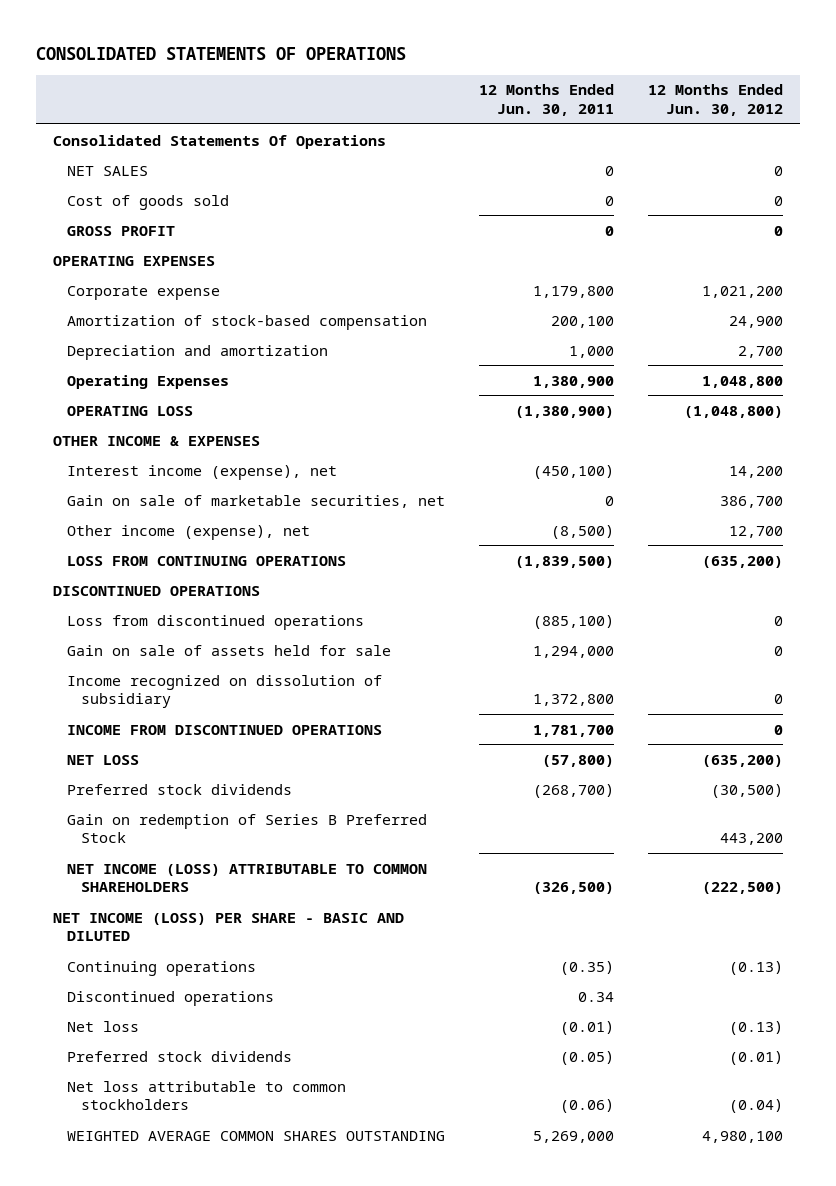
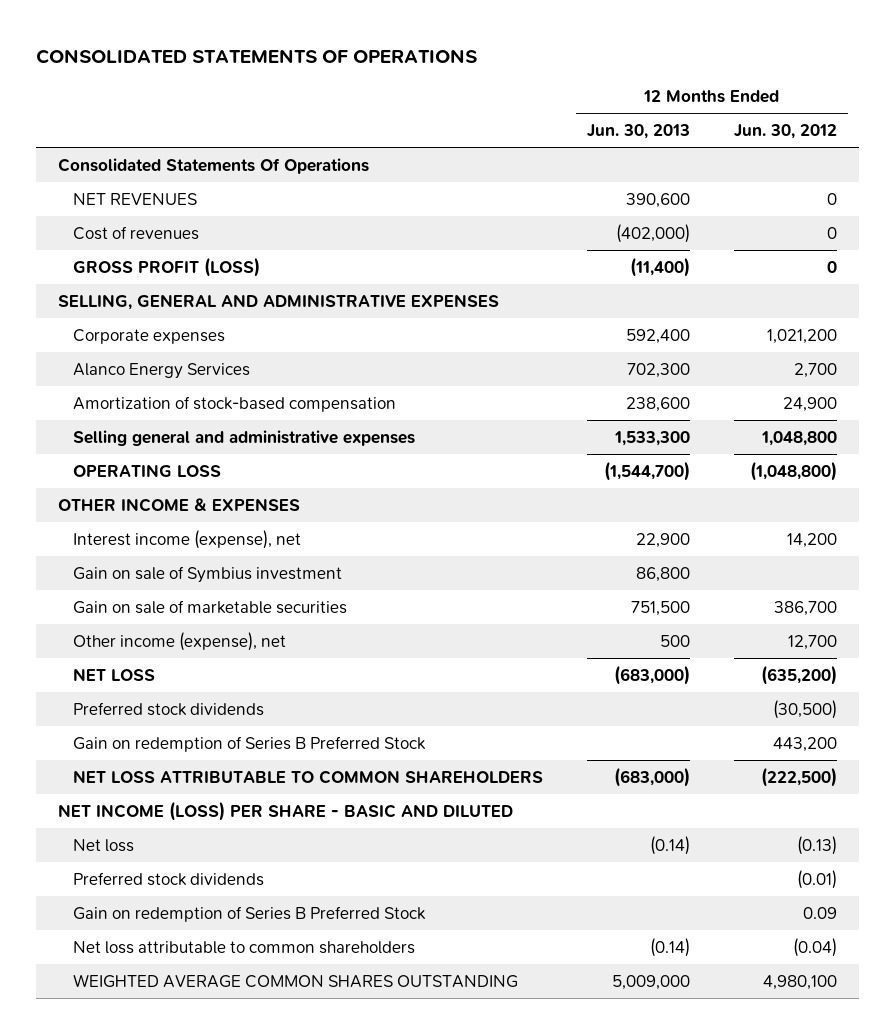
[478,84,614,116] 12 Months Ended Jun. 30, 2011 -> none
none -> [587,124,691,140] Jun. 30, 2013
[53,255,216,266] OPERATING EXPENSES -> none
[67,165,149,176] NET SALES -> [73,192,198,205] NET REVENUES
[67,194,230,210] Cost of goods sold -> [73,225,200,240] Cost of revenues
[67,225,176,236] GROSS PROFIT -> [73,256,261,277] GROSS PROFIT (LOSS)
none -> [58,293,500,310] SELLING, GENERAL AND ADMINISTRATIVE EXPENSES
[67,285,221,300] Corporate expense -> [73,328,226,344] Corporate expenses
none -> [73,362,251,379] Alanco Energy Services
[67,344,329,360] Depreciation and amortization -> none
[67,374,230,389] Operating Expenses -> [73,429,416,446] Selling general and administrative expenses
none -> [73,565,343,583] Gain on sale of Symbius investment
[67,494,446,508] Gain on sale of marketable securities, net -> [73,599,348,614] Gain on sale of marketable securities
[67,555,347,566] LOSS FROM CONTINUING OPERATIONS -> none
[53,585,261,596] DISCONTINUED OPERATIONS -> none
[67,614,365,630] Loss from discontinued operations -> none
[67,644,392,656] Gain on sale of assets held for sale -> none
[67,674,383,709] Income recognized on dissolution of subsidiary -> none
[67,724,383,735] INCOME FROM DISCONTINUED OPERATIONS -> none
[67,863,428,893] NET INCOME (LOSS) ATTRIBUTABLE TO COMMON SHAREHOLDERS -> [73,769,544,784] NET LOSS ATTRIBUTABLE TO COMMON SHAREHOLDERS
[67,960,257,976] Continuing operations -> none
[67,990,275,1006] Discontinued operations -> none
none -> [73,905,427,922] Gain on redemption of Series B Preferred Stock
[67,1080,347,1111] Net loss attributable to common stockholders -> [73,940,416,954] Net loss attributable to common shareholders

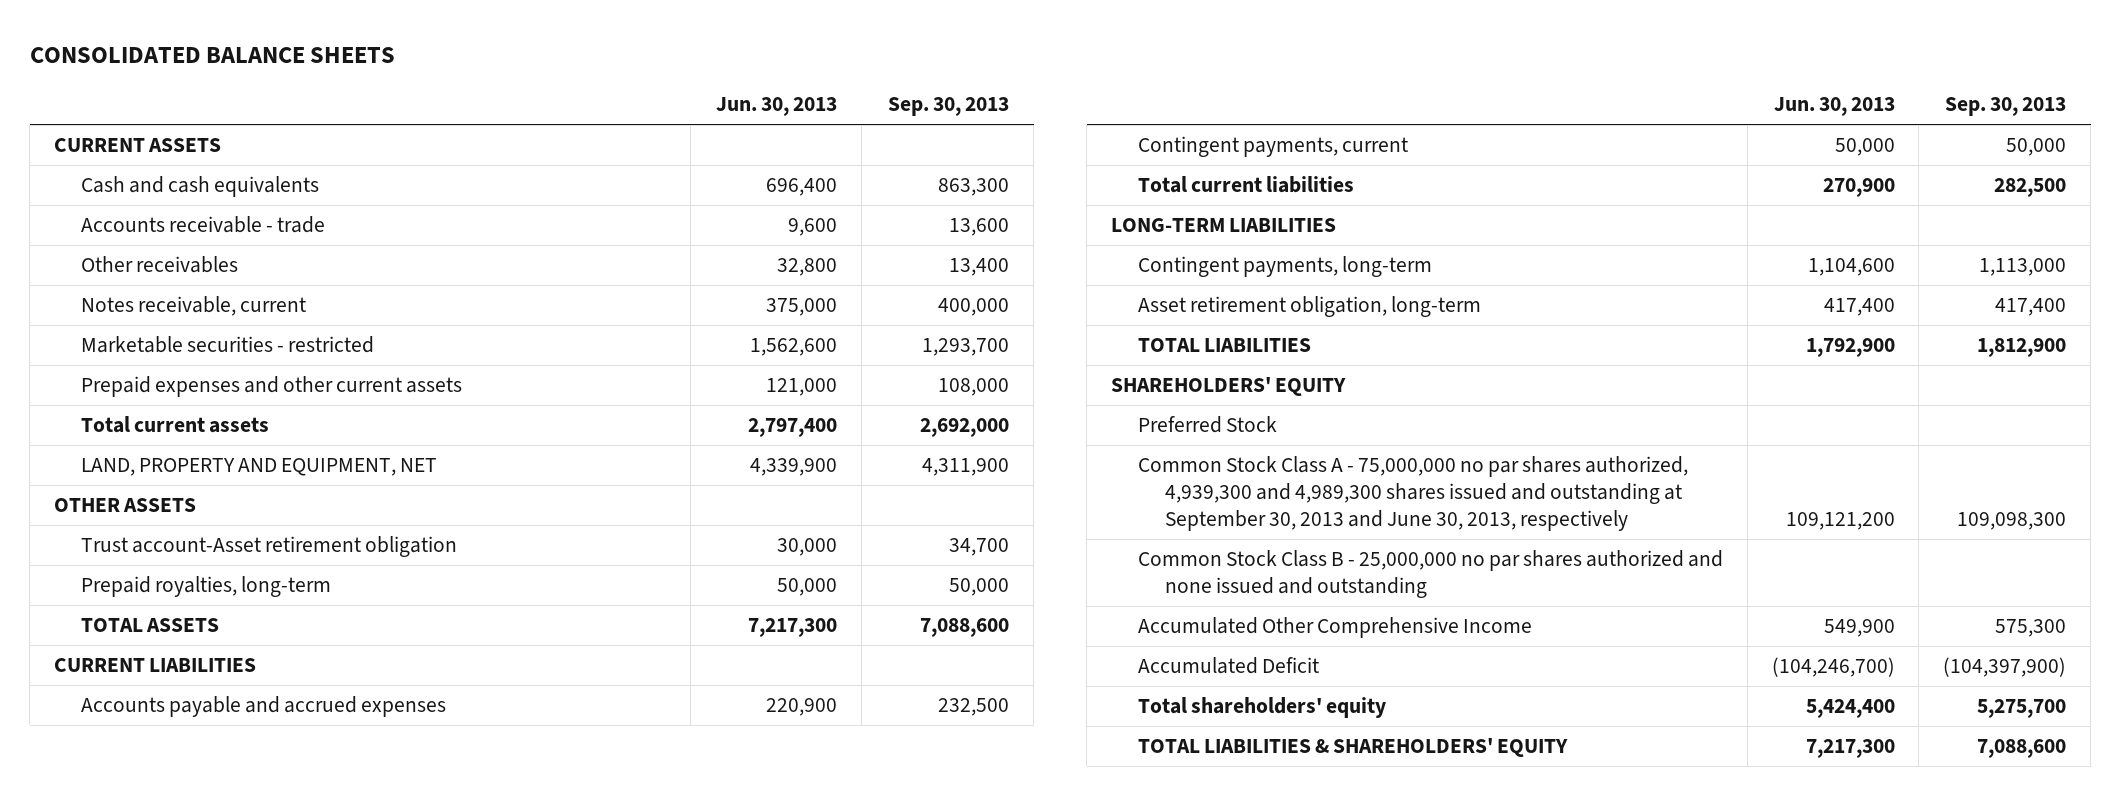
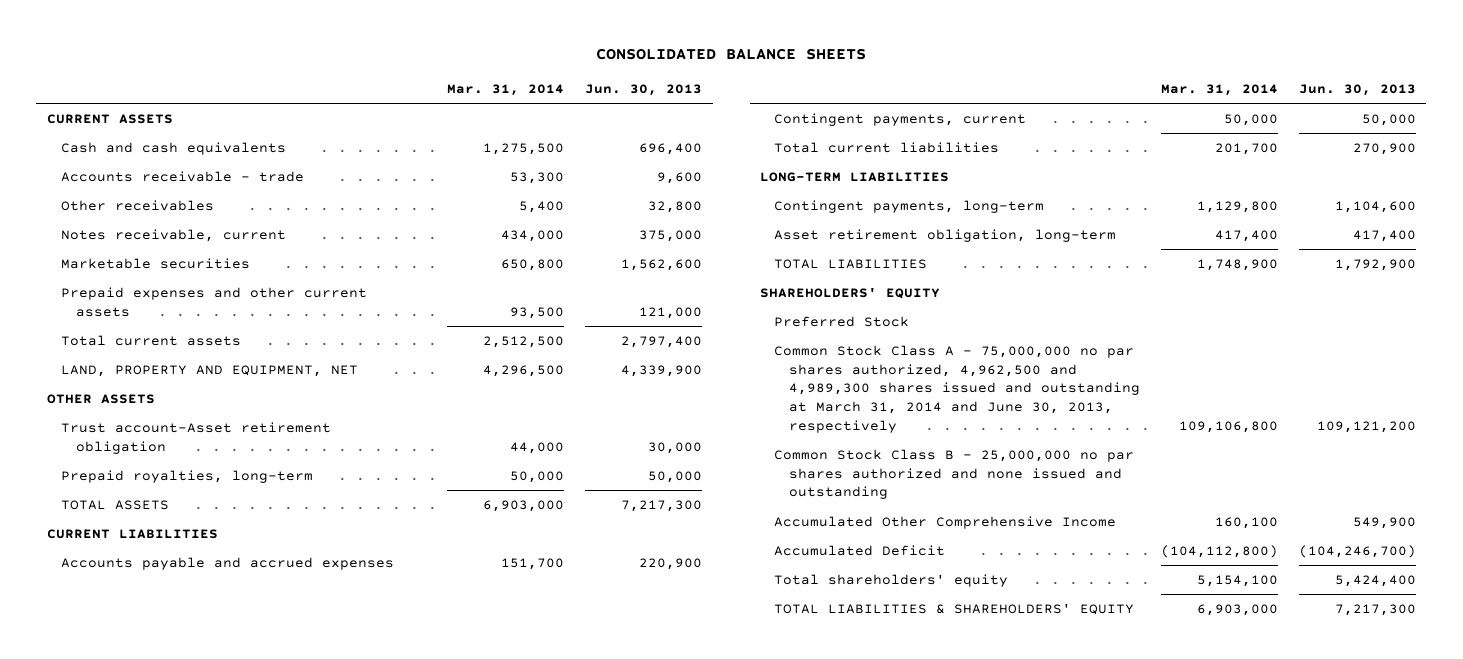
[888,97,1010,117] Sep. 30, 2013 -> none
none -> [447,83,565,96] Mar. 31, 2014
[80,336,374,354] Marketable securities - restricted -> [61,258,251,270] Marketable securities
[1137,456,1688,532] Common Stock Class A - 75,000,000 no par shares authorized, 4,939,300 and 4,989,300 shares issued and outstanding at September 30, 2013 and June 30, 2013, respectively -> [774,345,1140,433] Common Stock Class A - 75,000,000 no par shares authorized, 4,962,500 and 4,989,300 shares issued and outstanding at March 31, 2014 and June 30, 2013, respectively

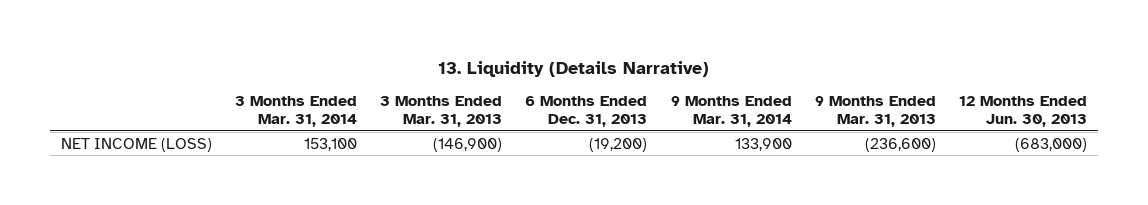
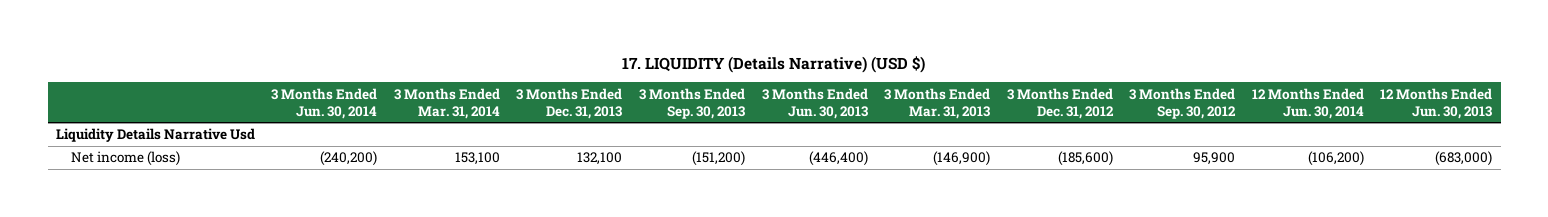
[437,60,709,77] 13. Liquidity (Details Narrative) -> [622,55,926,73] 17. LIQUIDITY (Details Narrative) (USD $)
[525,95,648,128] 6 Months Ended Dec. 31, 2013 -> none
[670,95,792,128] 9 Months Ended Mar. 31, 2014 -> none
[814,95,936,128] 9 Months Ended Mar. 31, 2013 -> none
none -> [271,87,378,119] 3 Months Ended Jun. 30, 2014
none -> [516,87,623,119] 3 Months Ended Dec. 31, 2013
none -> [638,87,745,119] 3 Months Ended Sep. 30, 2013
none -> [761,87,868,119] 3 Months Ended Jun. 30, 2013
none -> [1006,87,1114,119] 3 Months Ended Dec. 31, 2012
none -> [1129,87,1237,119] 3 Months Ended Sep. 30, 2012
none -> [1251,87,1364,119] 12 Months Ended Jun. 30, 2014
none -> [55,128,255,143] Liquidity Details Narrative Usd
[61,137,213,152] NET INCOME (LOSS) -> [70,151,180,167] Net income (loss)

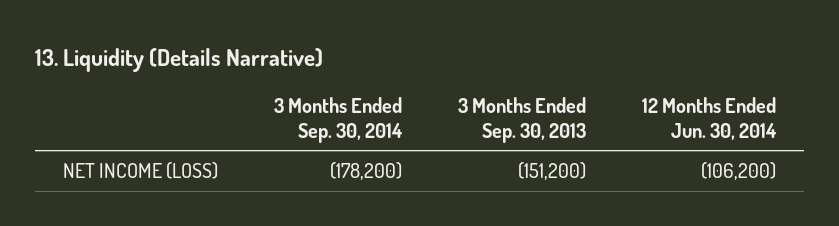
[622,55,926,73] 17. LIQUIDITY (Details Narrative) (USD $) -> [34,47,323,72] 13. Liquidity (Details Narrative)
[271,87,378,119] 3 Months Ended Jun. 30, 2014 -> none
[393,87,500,119] 3 Months Ended Mar. 31, 2014 -> none
[516,87,623,119] 3 Months Ended Dec. 31, 2013 -> none
[761,87,868,119] 3 Months Ended Jun. 30, 2013 -> none
[884,87,991,119] 3 Months Ended Mar. 31, 2013 -> none
[1006,87,1114,119] 3 Months Ended Dec. 31, 2012 -> none
[1129,87,1237,119] 3 Months Ended Sep. 30, 2012 -> none
[1380,87,1493,119] 12 Months Ended Jun. 30, 2013 -> none
none -> [273,96,403,143] 3 Months Ended Sep. 30, 2014
[55,128,255,143] Liquidity Details Narrative Usd -> none
[70,151,180,167] Net income (loss) -> [62,162,218,180] NET INCOME (LOSS)

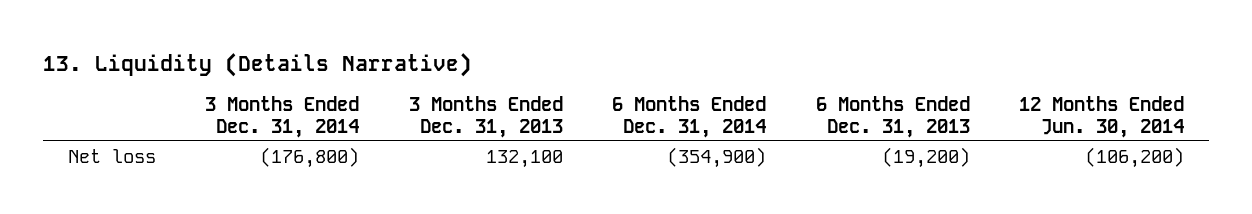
[273,96,403,143] 3 Months Ended Sep. 30, 2014 -> none
[458,96,587,143] 3 Months Ended Sep. 30, 2013 -> none
none -> [205,96,360,138] 3 Months Ended Dec. 31, 2014
none -> [408,96,563,138] 3 Months Ended Dec. 31, 2013
none -> [612,96,767,138] 6 Months Ended Dec. 31, 2014
none -> [815,96,970,138] 6 Months Ended Dec. 31, 2013
[62,162,218,180] NET INCOME (LOSS) -> [67,149,156,164] Net loss

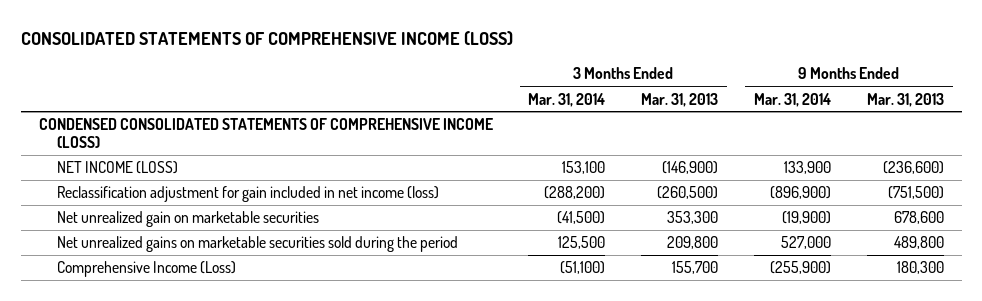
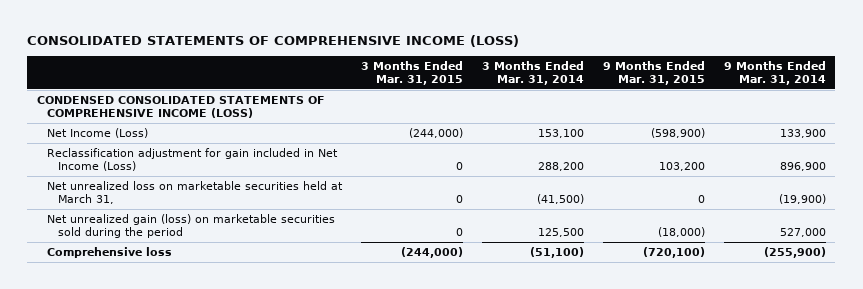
[641,92,719,107] Mar. 31, 2013 -> none
[866,92,944,107] Mar. 31, 2013 -> none
none -> [361,60,464,86] 3 Months Ended Mar. 31, 2015
none -> [602,60,705,86] 9 Months Ended Mar. 31, 2015
[56,161,178,175] NET INCOME (LOSS) -> [47,127,149,138] Net Income (Loss)
[56,186,439,203] Reclassification adjustment for gain included in net income (loss) -> [47,147,339,172] Reclassification adjustment for gain included in Net Income (Loss)
[544,186,606,200] (288,200) -> [537,162,584,172] 288,200
[769,186,831,200] (896,900) -> [779,162,826,172] 896,900
[56,211,319,228] Net unrealized gain on marketable securities -> [47,180,344,205] Net unrealized loss on marketable securities held at March 31,
[56,236,458,253] Net unrealized gains on marketable securities sold during the period -> [47,213,336,239] Net unrealized gain (loss) on marketable securities sold during the period
[56,261,236,278] Comprehensive Income (Loss) -> [47,246,173,258] Comprehensive loss

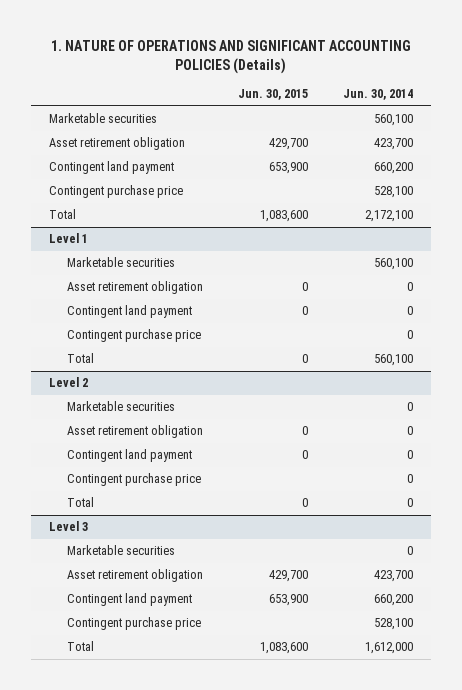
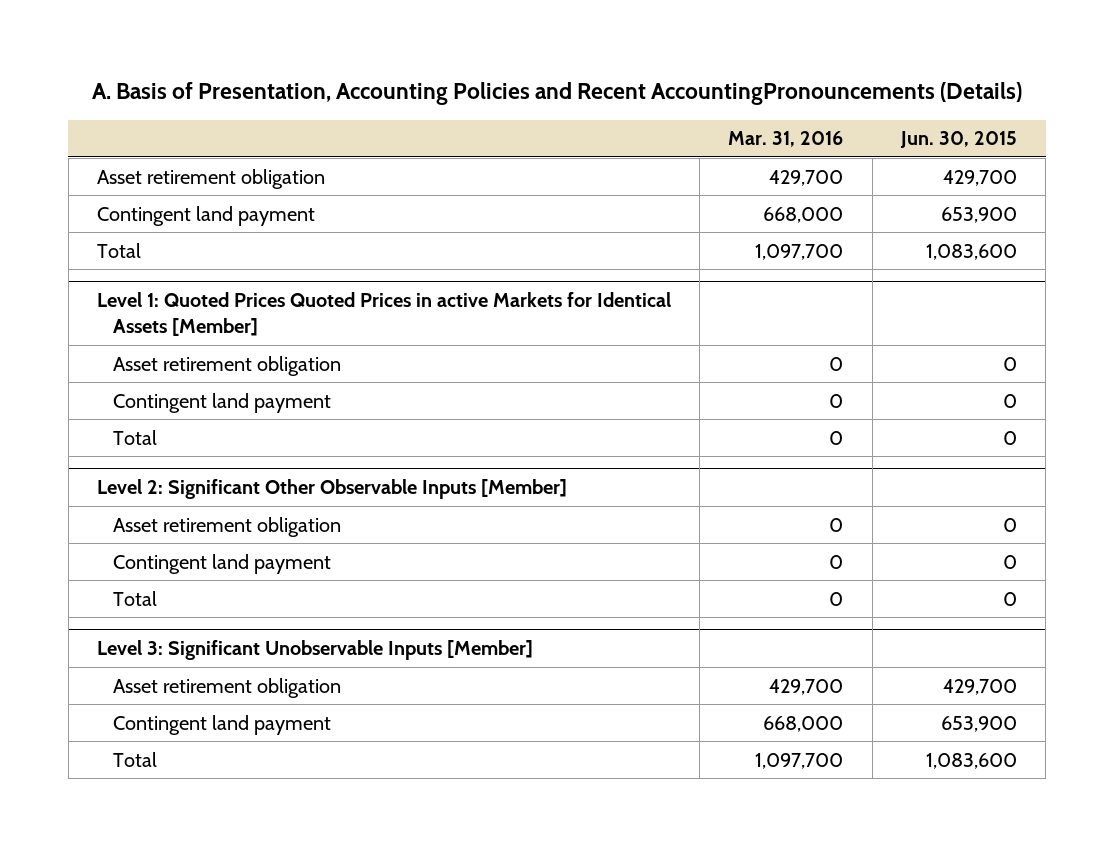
[51,39,412,74] 1. NATURE OF OPERATIONS AND SIGNIFICANT ACCOUNTING POLICIES (Details) -> [91,82,1022,106] A. Basis of Presentation, Accounting Policies and Recent AccountingPronouncements (Details)
[342,89,413,101] Jun. 30, 2014 -> none
none -> [728,131,844,148] Mar. 31, 2016
[49,113,158,124] Marketable securities -> none
[49,185,184,199] Contingent purchase price -> none
[66,257,175,268] Marketable securities -> none
[49,233,89,244] Level 1 -> [97,292,672,337] Level 1: Quoted Prices Quoted Prices in active Markets for Identical Assets [Member]
[66,329,201,343] Contingent purchase price -> none
[66,401,175,412] Marketable securities -> none
[49,377,89,388] Level 2 -> [97,479,568,500] Level 2: Significant Other Observable Inputs [Member]
[66,473,201,487] Contingent purchase price -> none
[66,545,175,556] Marketable securities -> none
[49,521,89,532] Level 3 -> [97,640,534,661] Level 3: Significant Unobservable Inputs [Member]
[66,617,201,631] Contingent purchase price -> none

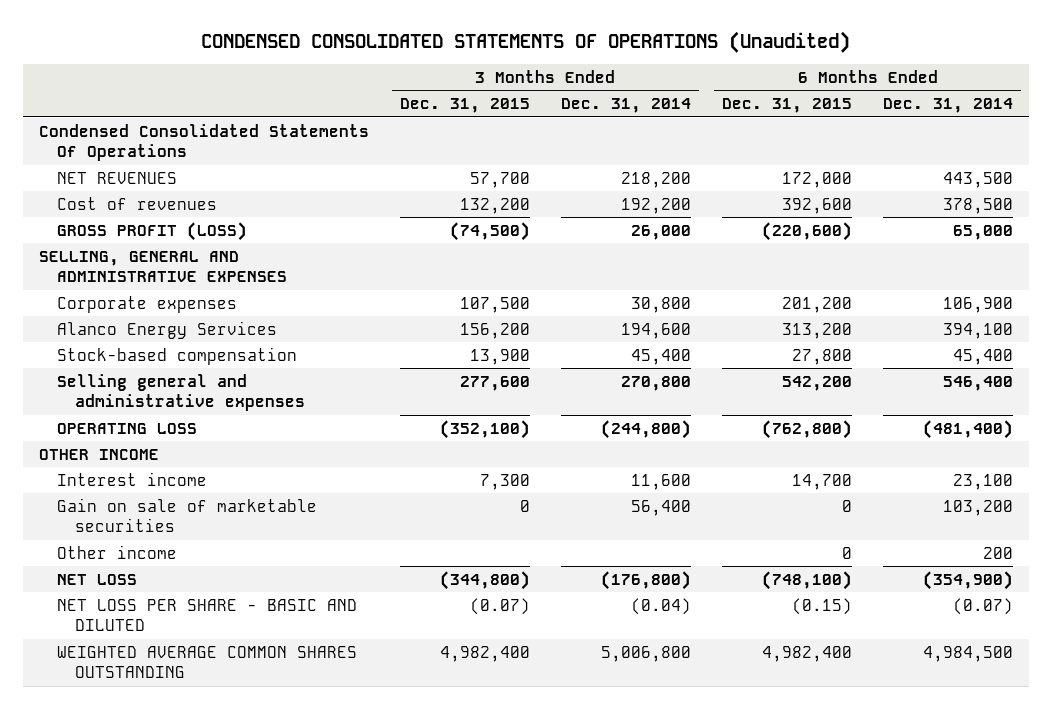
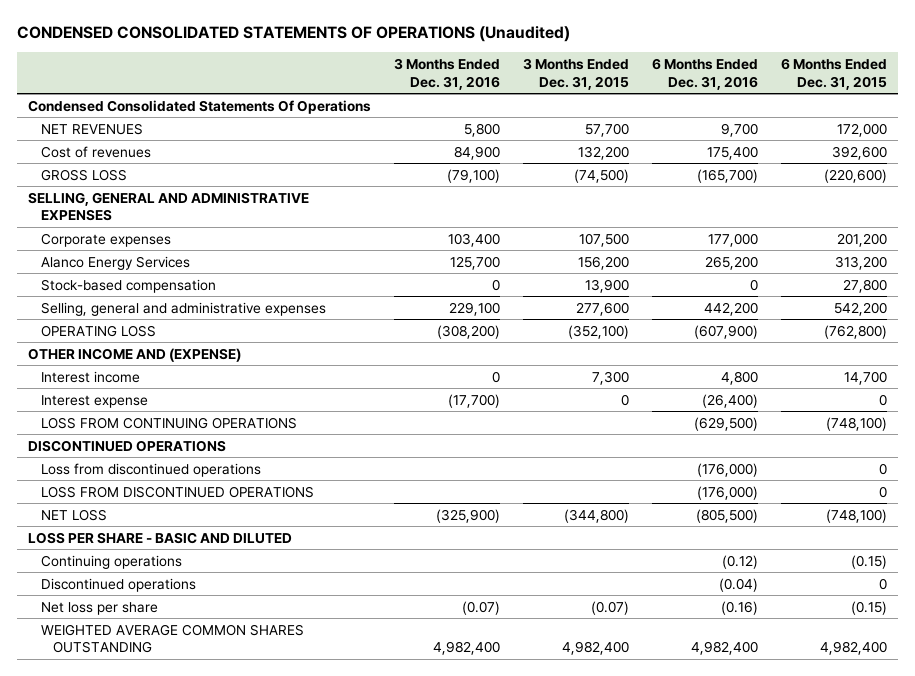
[560,98,691,114] Dec. 31, 2014 -> none
[883,98,1014,114] Dec. 31, 2014 -> none
none -> [394,58,501,90] 3 Months Ended Dec. 31, 2016
none -> [651,58,758,90] 6 Months Ended Dec. 31, 2016
[56,221,247,241] GROSS PROFIT (LOSS) -> [40,168,127,181] GROSS LOSS
[56,373,305,412] Selling general and administrative expenses -> [40,301,326,316] Selling, general and administrative expenses
[38,448,159,460] OTHER INCOME -> [28,347,242,362] OTHER INCOME AND (EXPENSE)
[56,497,317,533] Gain on sale of marketable securities -> none
[56,544,177,559] Other income -> none
none -> [40,394,148,408] Interest expense
none -> [40,416,297,429] LOSS FROM CONTINUING OPERATIONS
none -> [28,439,227,452] DISCONTINUED OPERATIONS
none -> [40,462,261,477] Loss from discontinued operations
none -> [40,485,314,498] LOSS FROM DISCONTINUED OPERATIONS
none -> [28,531,293,544] LOSS PER SHARE - BASIC AND DILUTED
none -> [40,554,182,569] Continuing operations
none -> [40,577,196,592] Discontinued operations
[56,598,357,632] NET LOSS PER SHARE - BASIC AND DILUTED -> [40,601,158,615] Net loss per share

